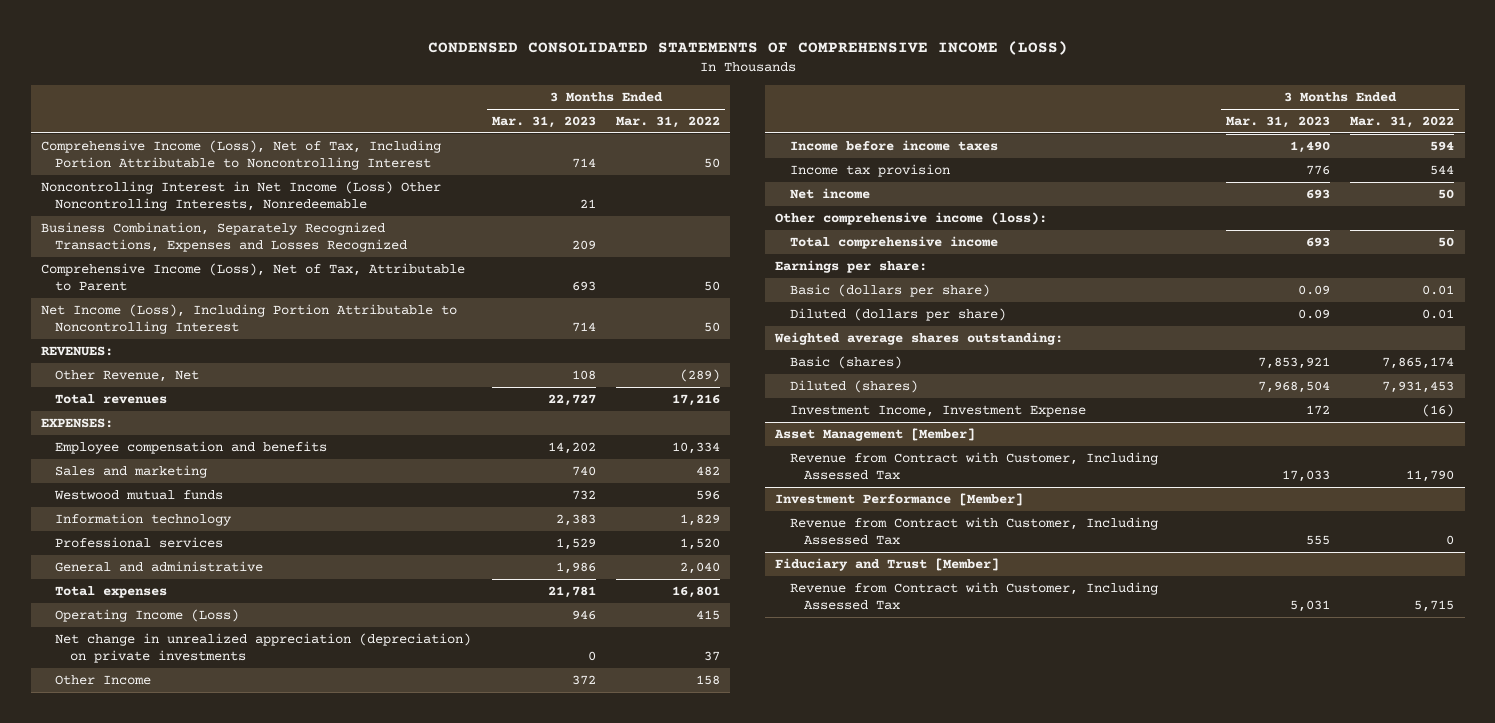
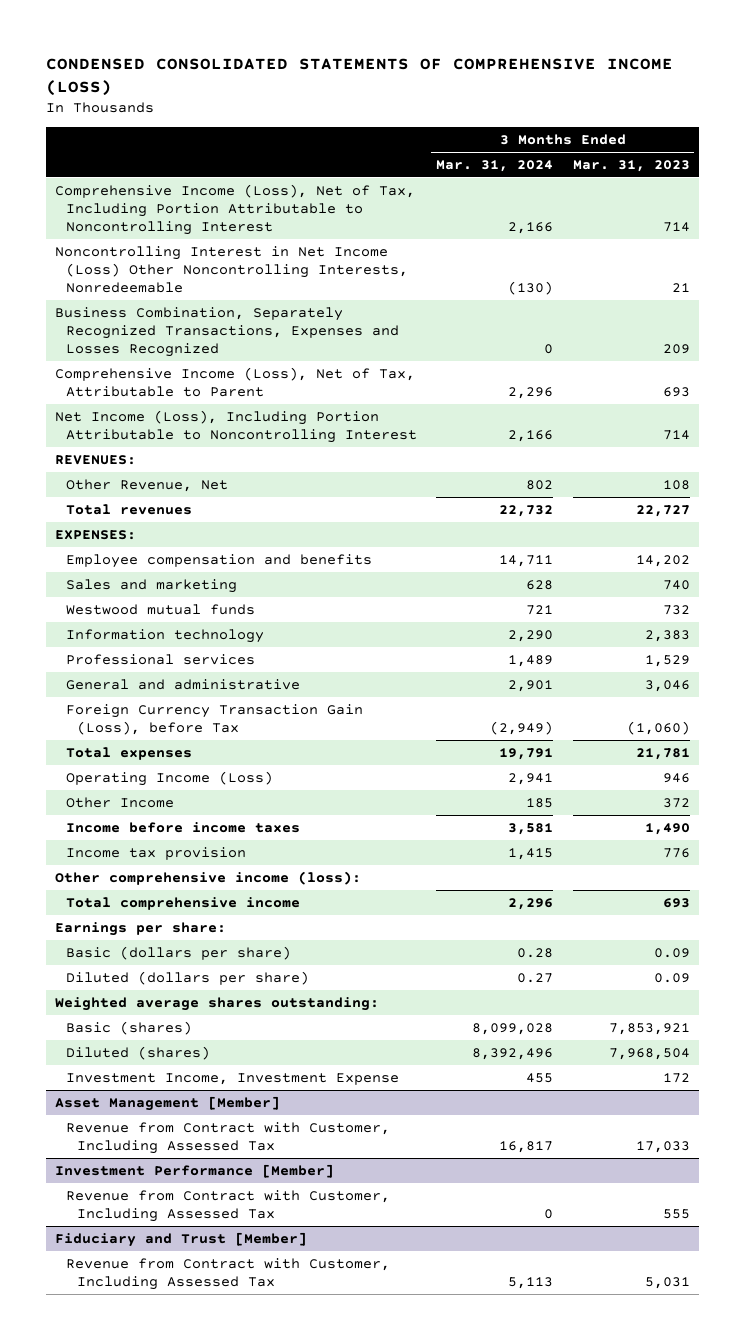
[616,116,721,129] Mar. 31, 2022 -> none
none -> [436,159,554,172] Mar. 31, 2024
[555,561,596,574] 1,986 -> [644,679,690,692] 3,046
none -> [66,703,364,735] Foreign Currency Transaction Gain (Loss), before Tax
[55,632,472,663] Net change in unrealized appreciation (depreciation) on private investments -> none
[789,187,870,199] Net income -> none

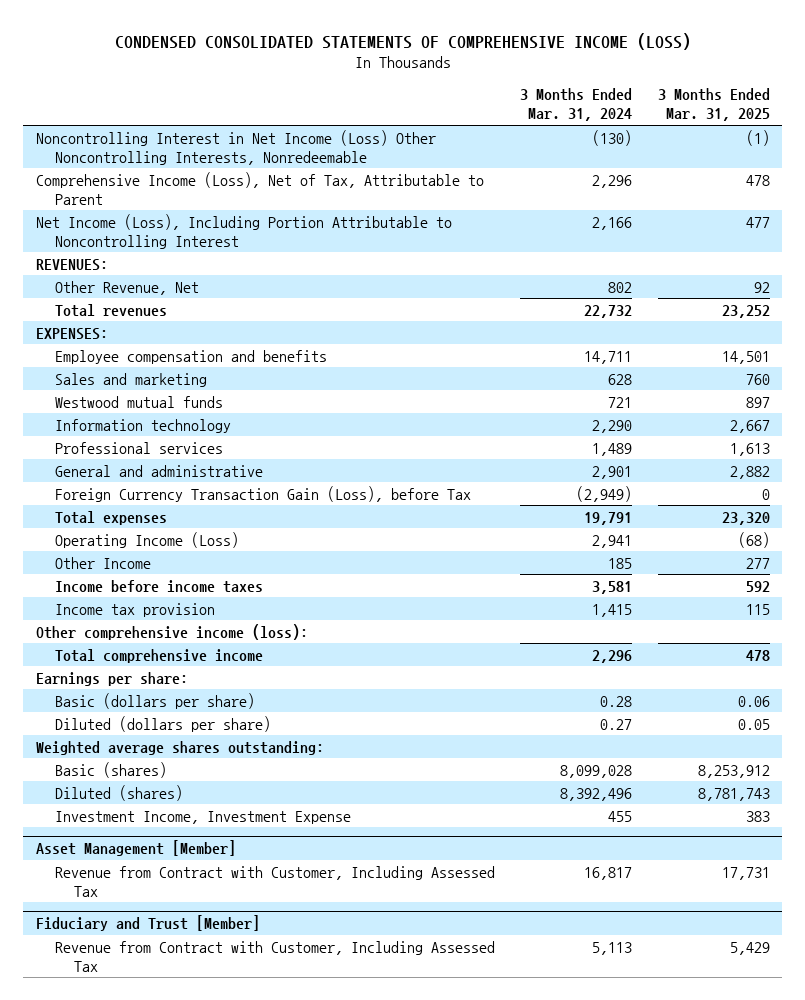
[572,159,690,172] Mar. 31, 2023 -> none
none -> [657,88,770,122] 3 Months Ended Mar. 31, 2025
[55,183,416,236] Comprehensive Income (Loss), Net of Tax, Including Portion Attributable to Noncontrolling Interest -> none
[55,306,400,358] Business Combination, Separately Recognized Transactions, Expenses and Losses Recognized -> none
[55,1163,335,1178] Investment Performance [Member] -> none
[66,1189,391,1222] Revenue from Contract with Customer, Including Assessed Tax -> none

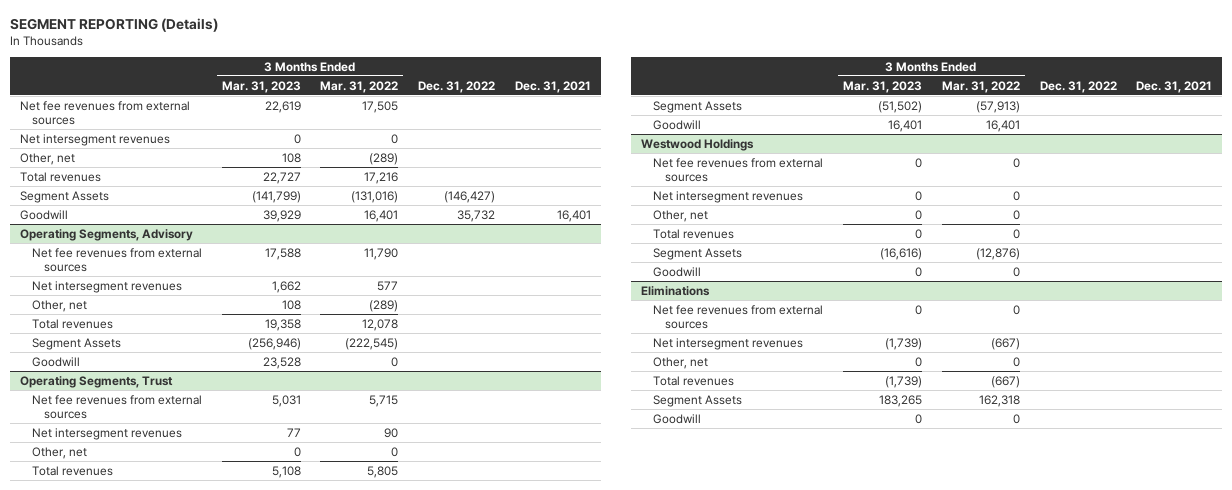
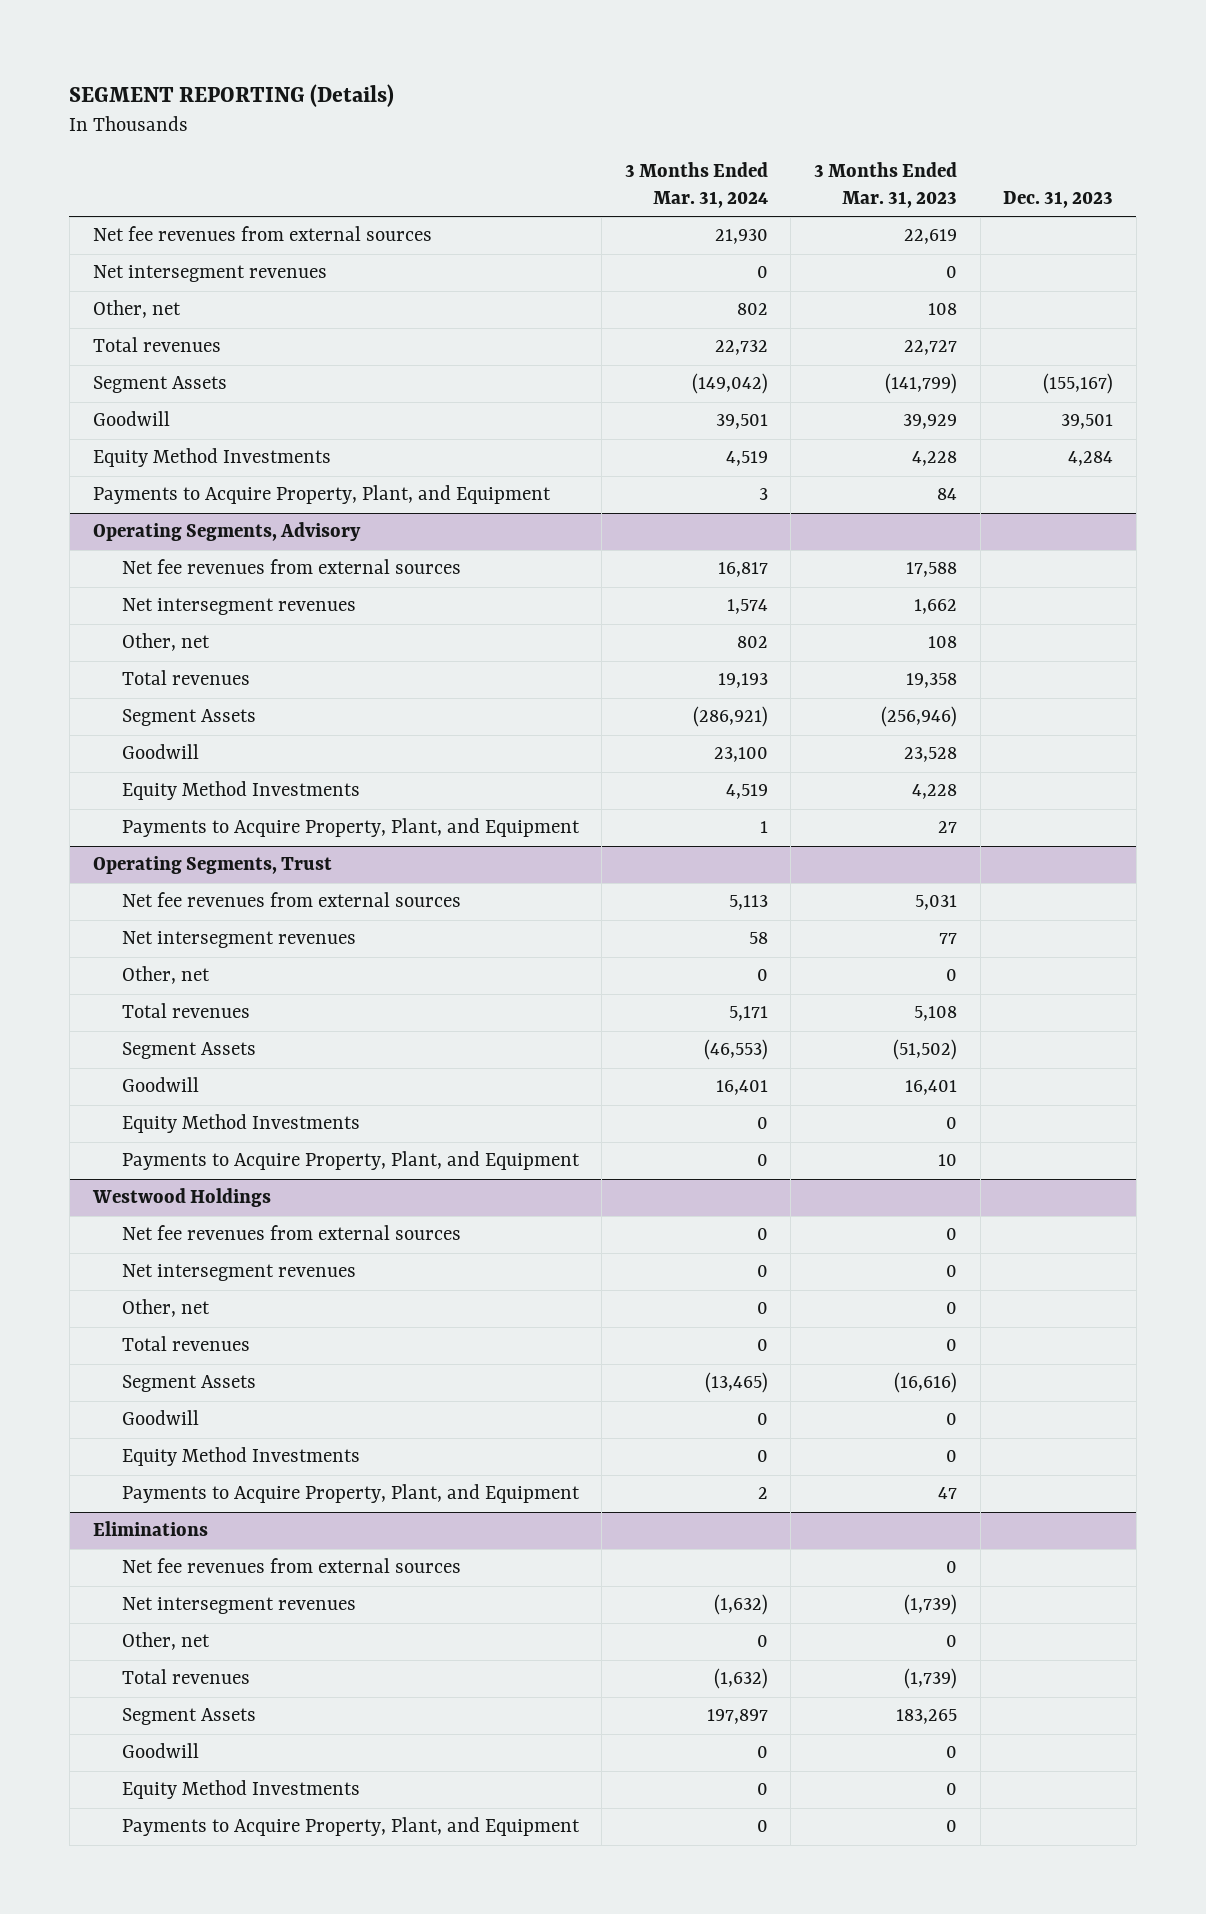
[320,80,399,93] Mar. 31, 2022 -> none
[418,80,496,93] Dec. 31, 2022 -> none
[515,80,592,93] Dec. 31, 2021 -> none
none -> [624,161,768,208] 3 Months Ended Mar. 31, 2024
none -> [1003,190,1114,208] Dec. 31, 2023
none -> [92,448,331,468] Equity Method Investments
none -> [92,485,551,505] Payments to Acquire Property, Plant, and Equipment
none -> [121,781,360,801] Equity Method Investments
none -> [121,818,580,838] Payments to Acquire Property, Plant, and Equipment
none -> [121,1114,360,1134] Equity Method Investments
none -> [121,1151,580,1171] Payments to Acquire Property, Plant, and Equipment
none -> [121,1447,360,1467] Equity Method Investments
none -> [121,1484,580,1504] Payments to Acquire Property, Plant, and Equipment
none -> [121,1780,360,1800] Equity Method Investments
none -> [121,1817,580,1837] Payments to Acquire Property, Plant, and Equipment

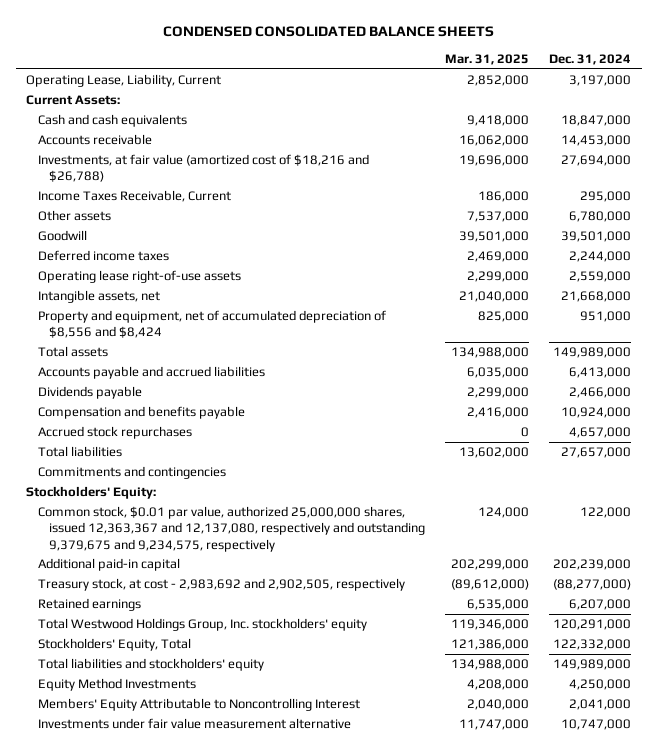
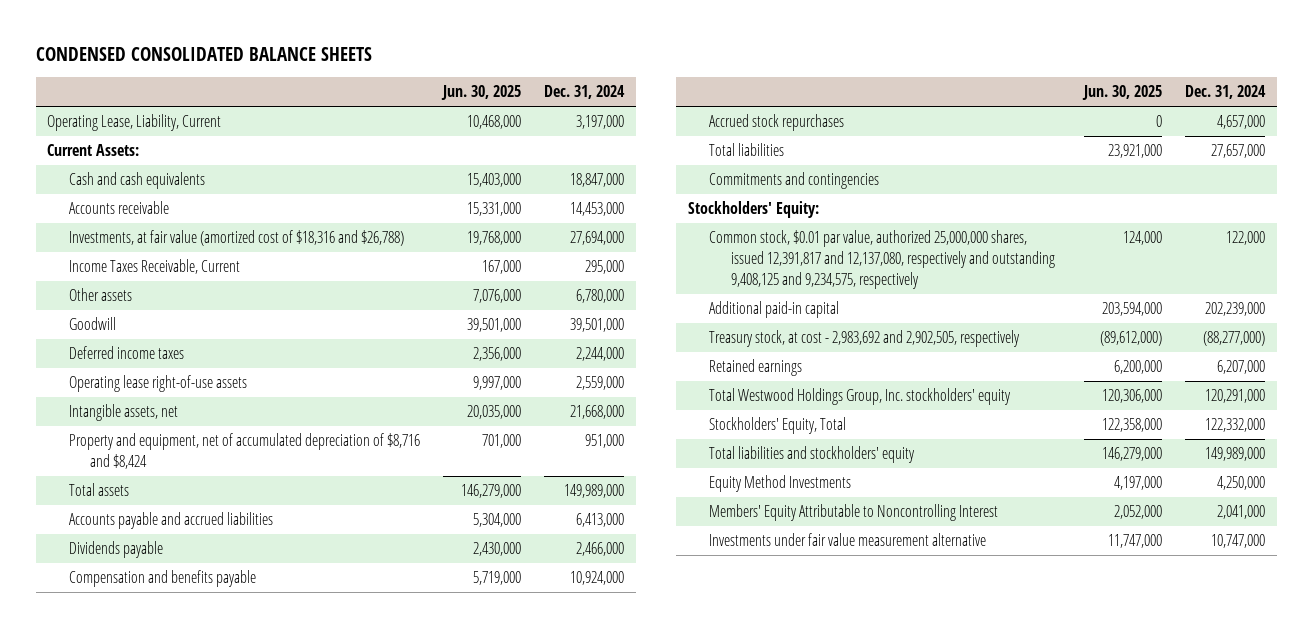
[445,53,530,65] Mar. 31, 2025 -> none
none -> [441,85,522,101] Jun. 30, 2025
[37,154,369,183] Investments, at fair value (amortized cost of $18,216 and $26,788) -> [68,230,404,247] Investments, at fair value (amortized cost of $18,316 and $26,788)
[37,310,386,339] Property and equipment, net of accumulated depreciation of $8,556 and $8,424 -> [68,433,420,470] Property and equipment, net of accumulated depreciation of $8,716 and $8,424
[37,506,425,552] Common stock, $0.01 par value, authorized 25,000,000 shares, issued 12,363,367 and 12,137,080, respectively and outstanding 9,379,675 and 9,234,575, respectively -> [709,230,1055,290] Common stock, $0.01 par value, authorized 25,000,000 shares, issued 12,391,817 and 12,137,080, respectively and outstanding 9,408,125 and 9,234,575, respectively

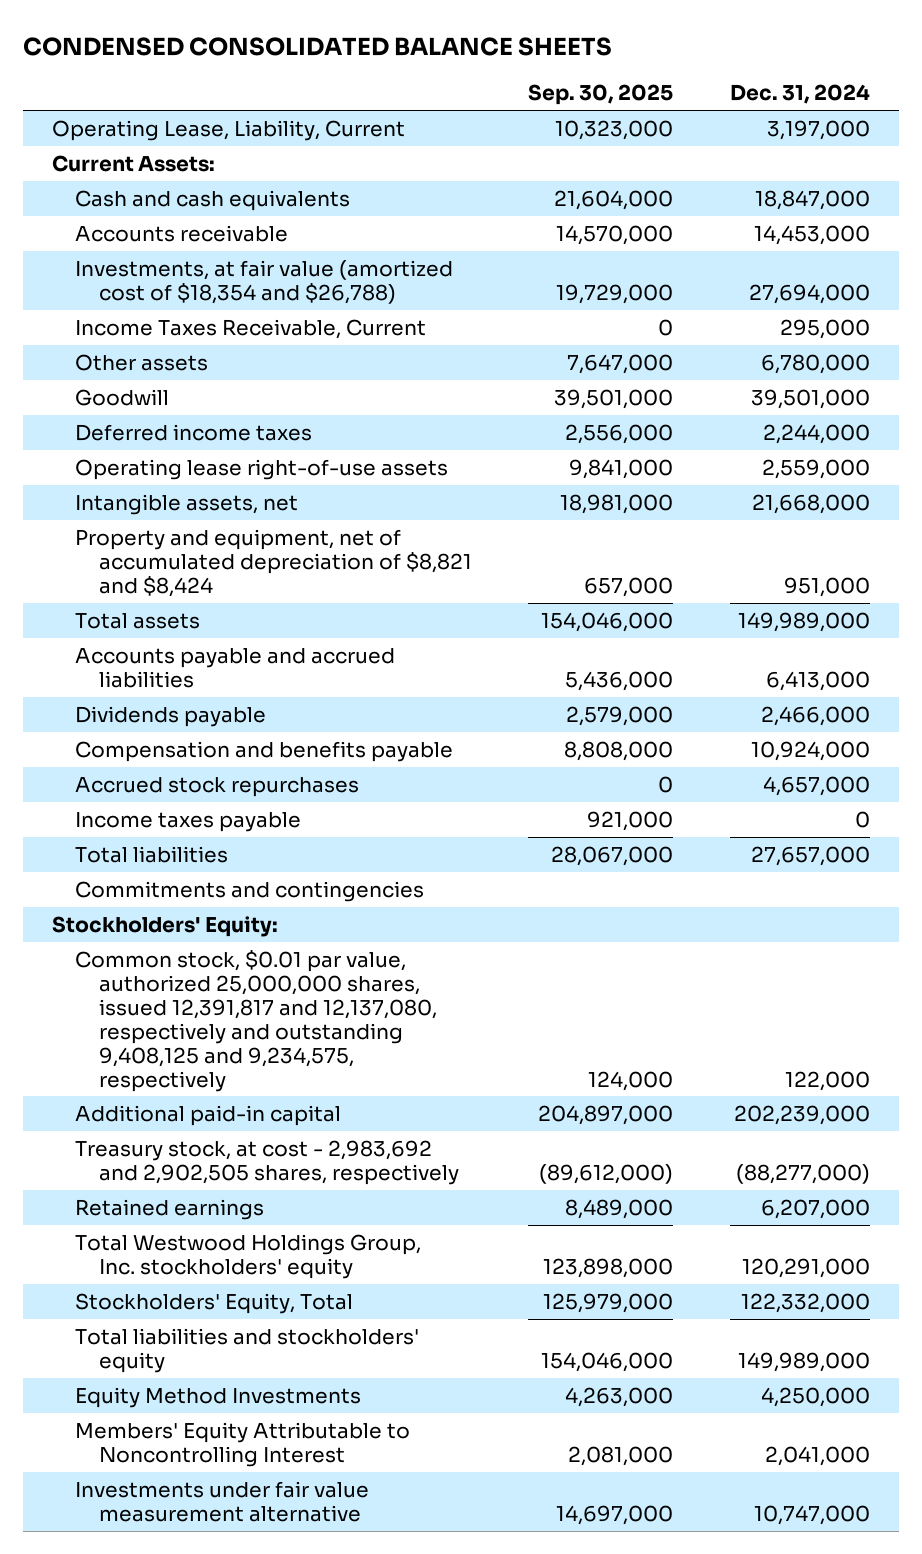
[441,85,522,101] Jun. 30, 2025 -> none
none -> [528,84,674,106] Sep. 30, 2025
[68,230,404,247] Investments, at fair value (amortized cost of $18,316 and $26,788) -> [75,259,454,304] Investments, at fair value (amortized cost of $18,354 and $26,788)
[68,433,420,470] Property and equipment, net of accumulated depreciation of $8,716 and $8,424 -> [75,528,472,597] Property and equipment, net of accumulated depreciation of $8,821 and $8,424
none -> [75,811,302,832] Income taxes payable
[709,330,1021,348] Treasury stock, at cost - 2,983,692 and 2,902,505, respectively -> [75,1139,459,1185] Treasury stock, at cost - 2,983,692 and 2,902,505 shares, respectively

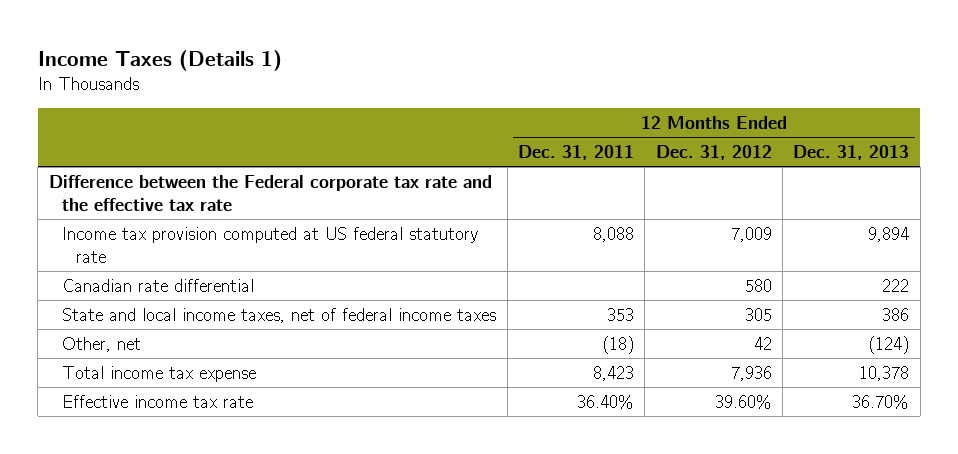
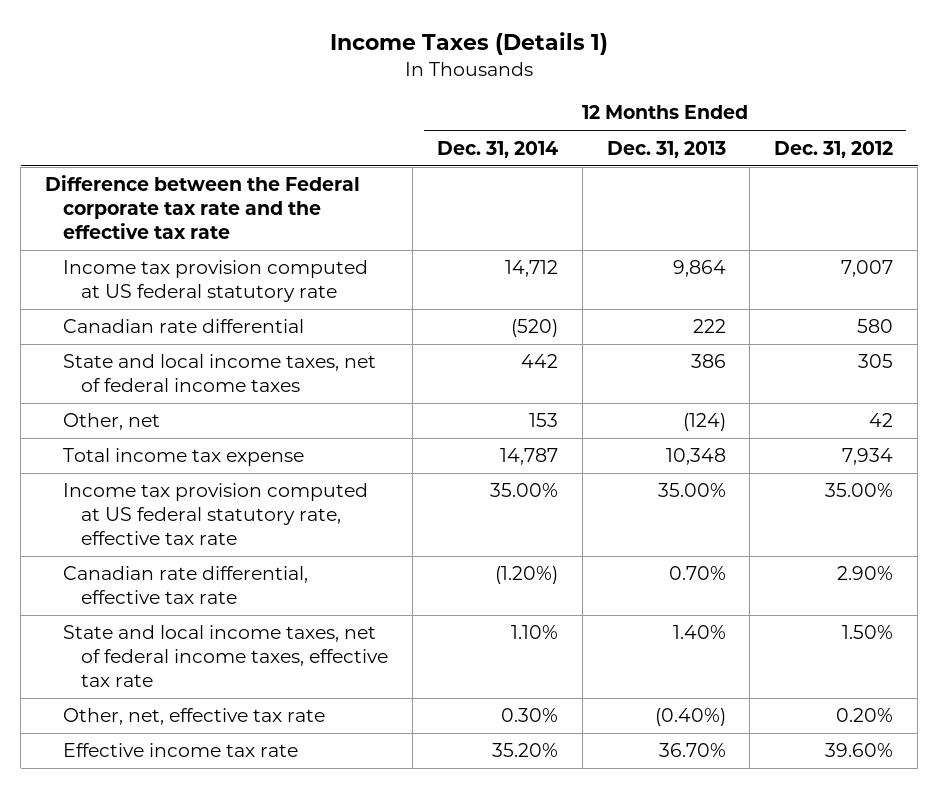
[518,144,635,160] Dec. 31, 2011 -> none
none -> [436,140,558,158] Dec. 31, 2014
[730,226,772,242] 7,009 -> [841,260,894,278] 7,007
[868,226,910,242] 9,894 -> [672,260,726,278] 9,864
[730,365,772,381] 7,936 -> [842,448,894,466] 7,934
[859,365,910,381] 10,378 -> [665,448,726,466] 10,348
none -> [62,483,368,545] Income tax provision computed at US federal statutory rate, effective tax rate
none -> [62,566,308,604] Canadian rate differential, effective tax rate
none -> [62,625,388,687] State and local income taxes, net of federal income taxes, effective tax rate
none -> [62,708,325,726] Other, net, effective tax rate

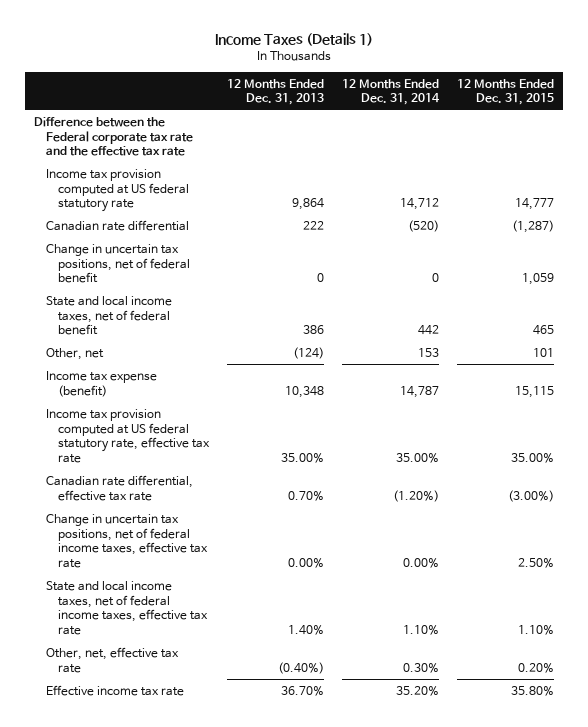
[774,140,894,158] Dec. 31, 2012 -> none
none -> [456,78,554,106] 12 Months Ended Dec. 31, 2015
none -> [46,243,191,284] Change in uncertain tax positions, net of federal benefit
[62,354,376,392] State and local income taxes, net of federal income taxes -> [46,295,173,336] State and local income taxes, net of federal benefit
[62,448,304,467] Total income tax expense -> [46,370,158,397] Income tax expense (benefit)
none -> [46,513,209,569] Change in uncertain tax positions, net of federal income taxes, effective tax rate

